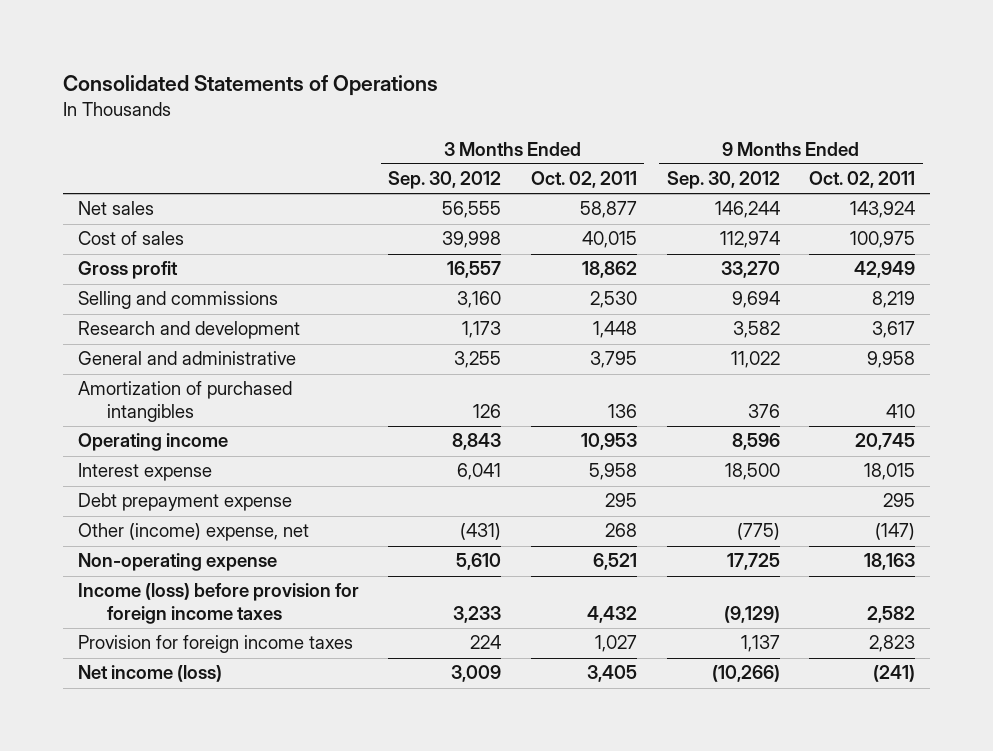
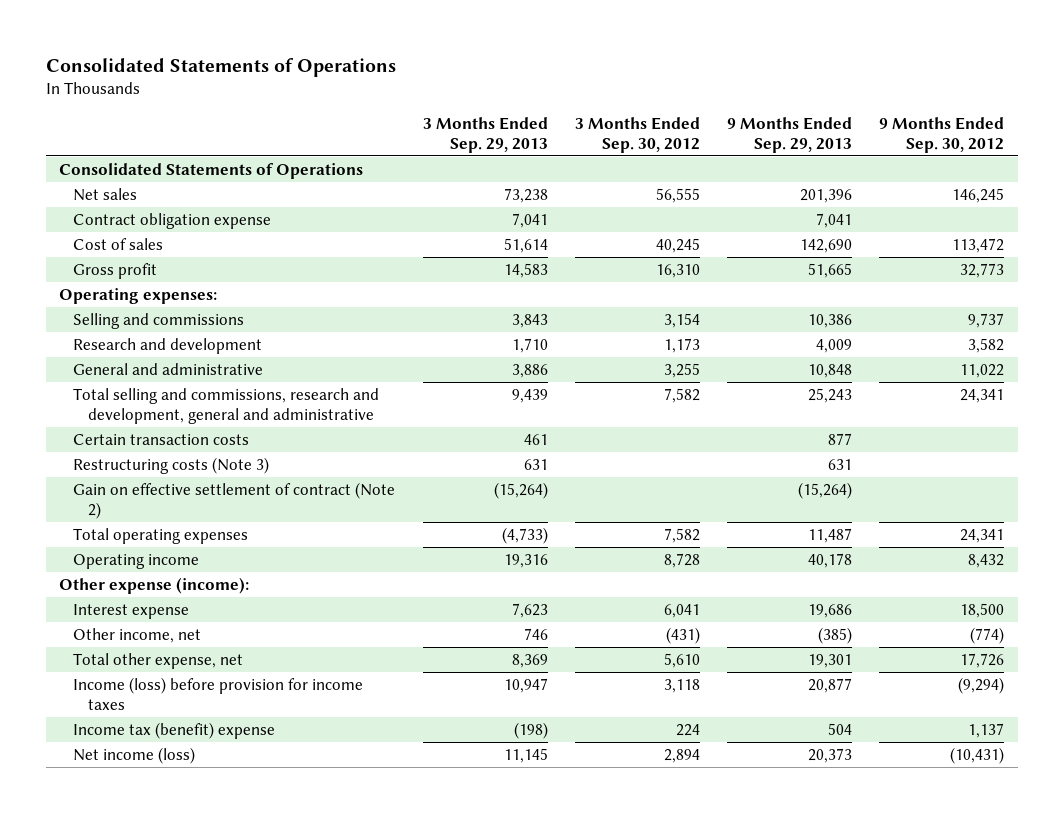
[530,171,637,189] Oct. 02, 2011 -> none
[809,171,916,189] Oct. 02, 2011 -> none
none -> [422,117,548,153] 3 Months Ended Sep. 29, 2013
none -> [727,117,853,153] 9 Months Ended Sep. 29, 2013
none -> [59,162,364,179] Consolidated Statements of Operations
[714,201,780,219] 146,244 -> [952,187,1005,203] 146,245
none -> [73,212,272,229] Contract obligation expense
[442,231,502,249] 39,998 -> [655,237,700,253] 40,245
[719,231,780,249] 112,974 -> [952,237,1005,253] 113,472
[447,261,502,279] 16,557 -> [655,263,700,278] 16,310
[720,261,780,279] 33,270 -> [960,262,1005,278] 32,773
none -> [59,287,218,304] Operating expenses:
[457,291,502,309] 3,160 -> [663,312,700,328] 3,154
[731,291,780,309] 9,694 -> [968,312,1005,328] 9,737
[77,381,292,422] Amortization of purchased intangibles -> none
none -> [73,387,380,424] Total selling and commissions, research and development, general and administrative
none -> [73,433,250,445] Certain transaction costs
none -> [73,456,270,474] Restructuring costs (Note 3)
none -> [73,481,396,519] Gain on effective settlement of contract (Note 2)
none -> [73,527,249,544] Total operating expenses
[452,433,502,451] 8,843 -> [663,552,700,568] 8,728
[731,433,780,451] 8,596 -> [968,553,1005,568] 8,432
none -> [59,576,250,594] Other expense (income):
[77,493,292,512] Debt prepayment expense -> none
[77,553,277,572] Non-operating expense -> none
[77,523,309,542] Other (income) expense, net -> [73,627,202,643] Other income, net
[736,523,780,541] (775) -> [970,626,1005,644] (774)
none -> [73,652,244,669] Total other expense, net
[77,583,359,624] Income (loss) before provision for foreign income taxes -> [73,676,364,710] Income (loss) before provision for income taxes
[453,605,502,623] 3,233 -> [663,678,700,693] 3,118
[723,605,780,623] (9,129) -> [958,676,1005,694] (9,294)
[77,635,353,654] Provision for foreign income taxes -> [73,721,276,739] Income tax (benefit) expense
[451,665,502,683] 3,009 -> [663,748,700,763] 2,894
[711,665,780,683] (10,266) -> [950,746,1005,764] (10,431)

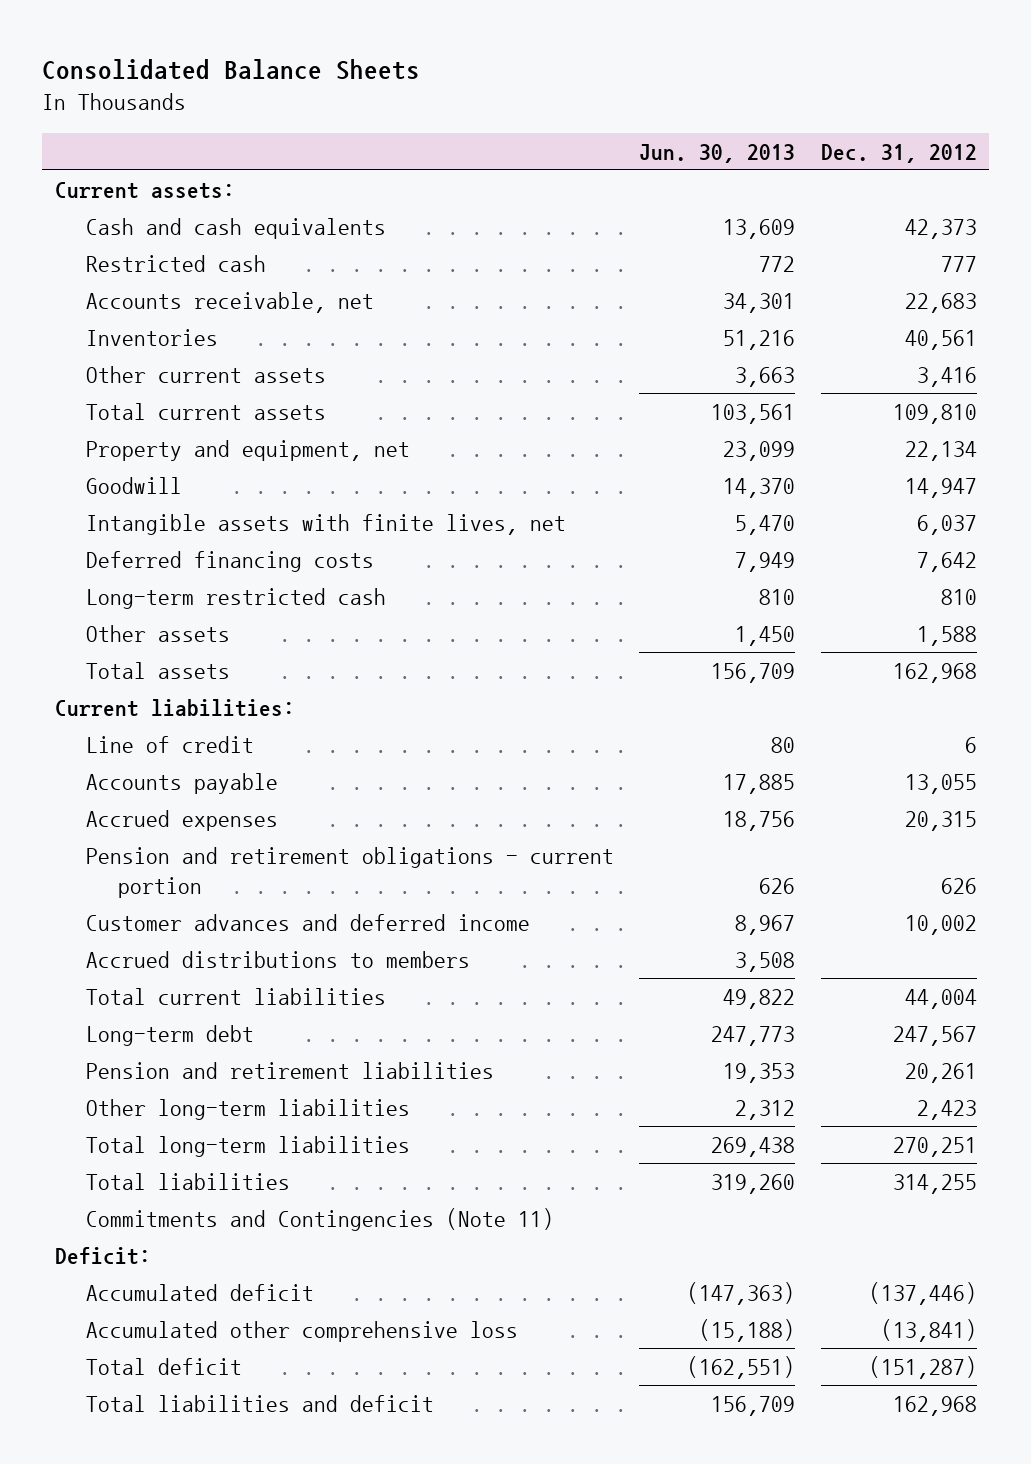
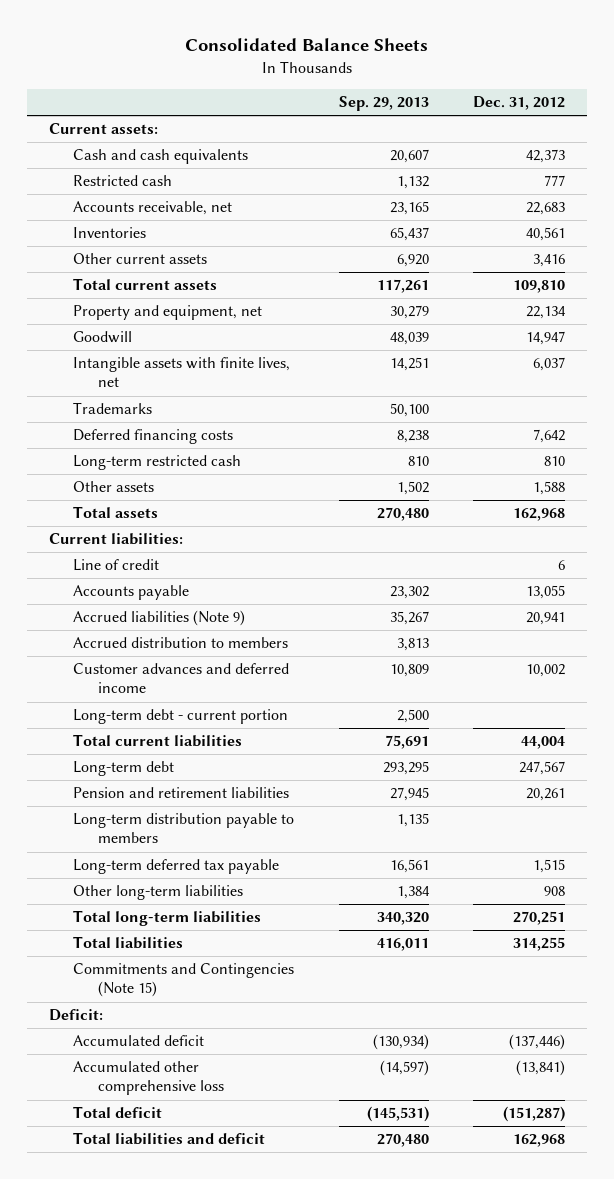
[639,143,796,163] Jun. 30, 2013 -> none
none -> [338,96,429,112] Sep. 29, 2013
none -> [73,402,153,415] Trademarks
[86,846,615,898] Pension and retirement obligations - current portion -> none
[86,809,279,831] Accrued expenses -> [73,610,246,627] Accrued liabilities (Note 9)
[904,810,977,831] 20,315 -> [526,612,566,626] 20,941
none -> [73,637,289,649] Accrued distribution to members
[86,950,471,968] Accrued distributions to members -> none
none -> [73,709,289,725] Long-term debt - current portion
none -> [73,813,295,844] Long-term distribution payable to members
none -> [73,859,280,875] Long-term deferred tax payable
[916,1099,977,1120] 2,423 -> [544,886,566,897] 908
[86,1207,555,1231] Commitments and Contingencies (Note 11) -> [73,963,295,998] Commitments and Contingencies (Note 15)

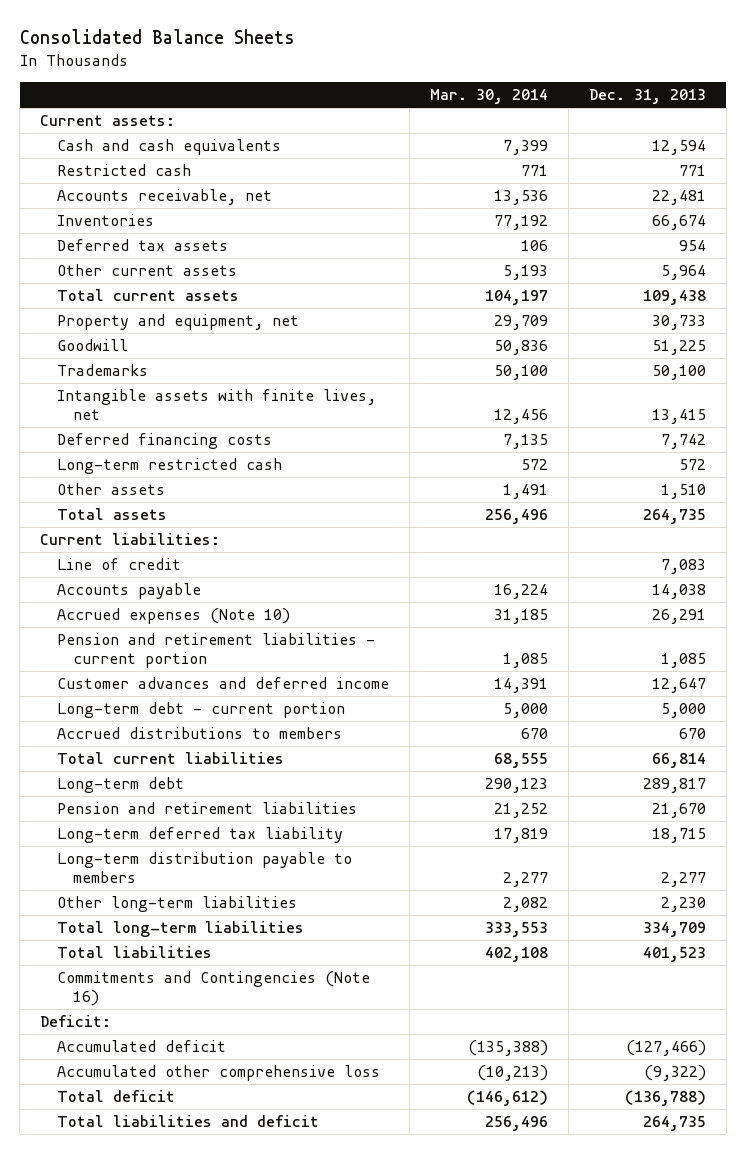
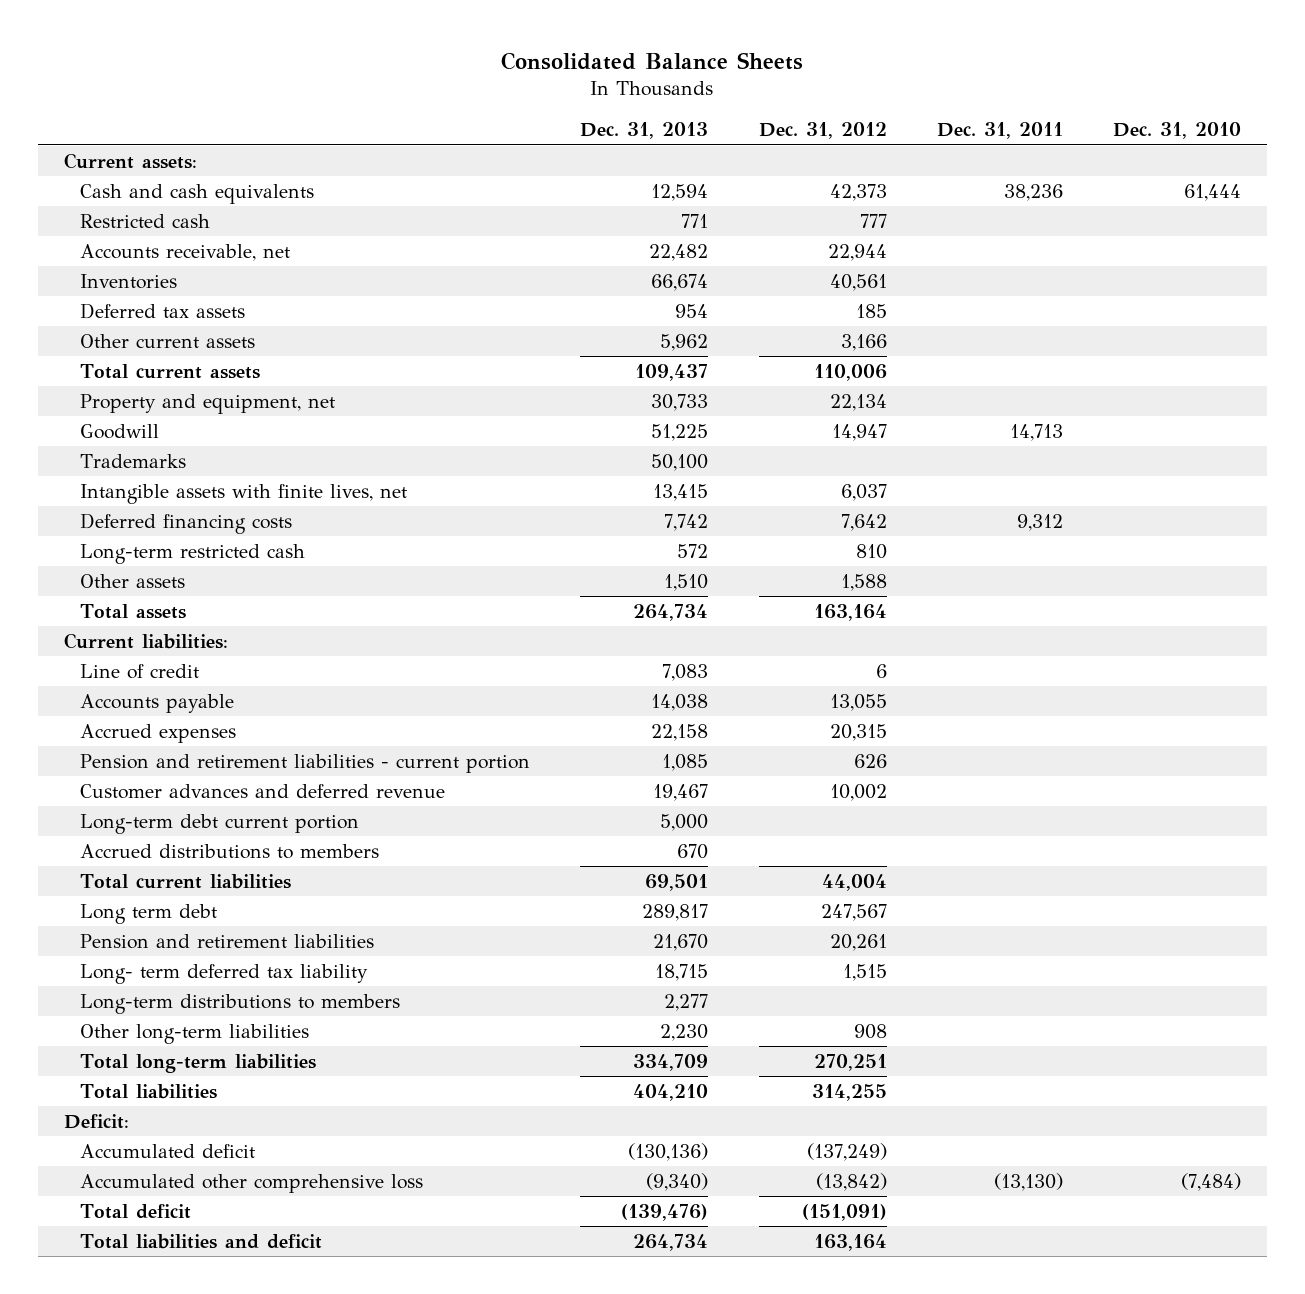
[429,89,548,105] Mar. 30, 2014 -> none
none -> [758,122,887,140] Dec. 31, 2012
none -> [936,122,1063,140] Dec. 31, 2011
none -> [1113,122,1242,140] Dec. 31, 2010
[651,190,706,206] 22,481 -> [649,243,709,261] 22,482
[660,265,706,281] 5,964 -> [660,333,709,351] 5,962
[642,290,706,306] 109,438 -> [635,363,709,381] 109,437
[642,509,706,525] 264,735 -> [633,603,709,621] 264,734
[56,608,290,625] Accrued expenses (Note 10) -> [79,723,236,743] Accrued expenses
[651,609,706,625] 26,291 -> [651,723,709,741] 22,158
[56,677,389,690] Customer advances and deferred income -> [79,783,445,799] Customer advances and deferred revenue
[651,678,706,694] 12,647 -> [653,783,709,801] 19,467
[56,702,345,719] Long-term debt - current portion -> [79,813,359,834] Long-term debt current portion
[651,753,706,769] 66,814 -> [645,873,709,891] 69,501
[56,777,184,794] Long-term debt -> [79,903,217,924] Long term debt
[56,827,343,844] Long-term deferred tax liability -> [79,963,368,984] Long- term deferred tax liability
[56,852,352,884] Long-term distribution payable to members -> [79,993,400,1014] Long-term distributions to members
[56,971,370,1007] Commitments and Contingencies (Note 16) -> none
[642,947,706,963] 401,523 -> [633,1083,709,1101] 404,210
[625,1040,706,1057] (127,466) -> [628,1142,709,1161] (130,136)
[643,1065,706,1082] (9,322) -> [646,1172,709,1191] (9,340)
[624,1090,706,1107] (136,788) -> [621,1203,709,1221] (139,476)
[642,1116,706,1132] 264,735 -> [633,1233,709,1251] 264,734

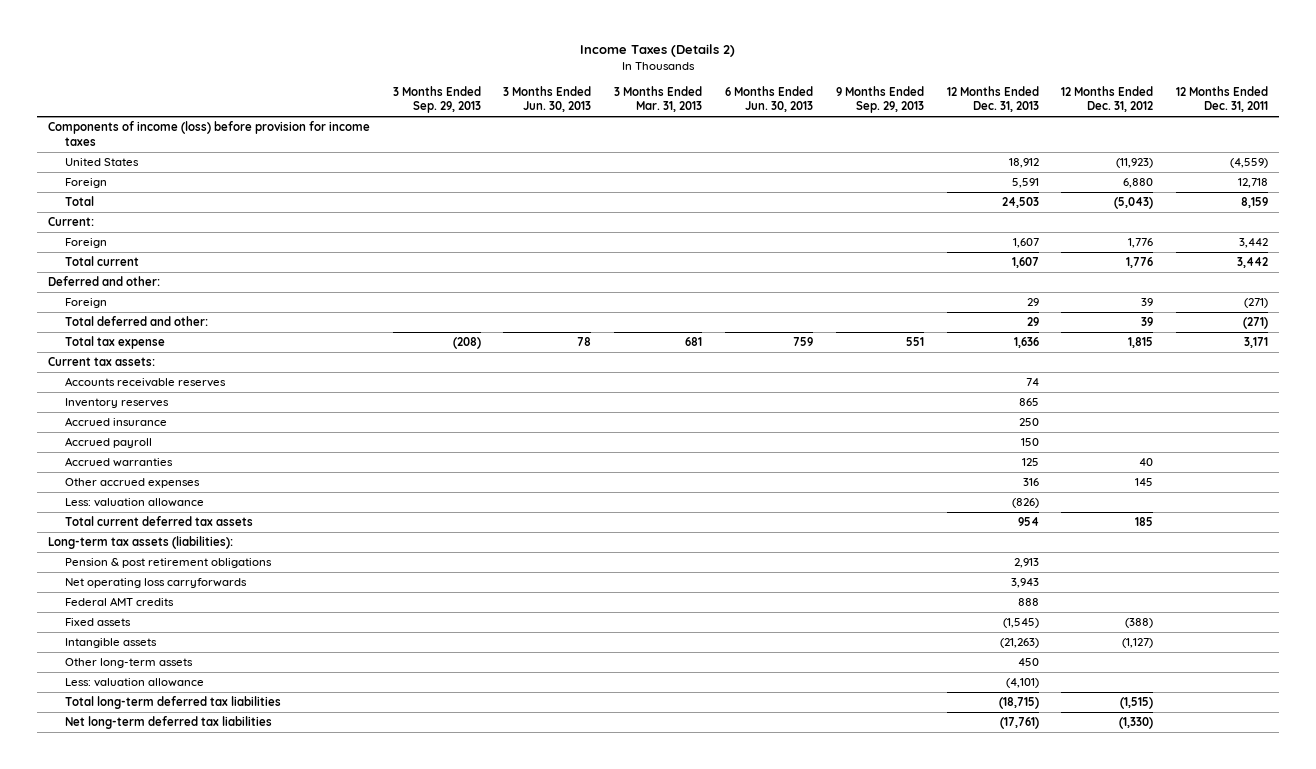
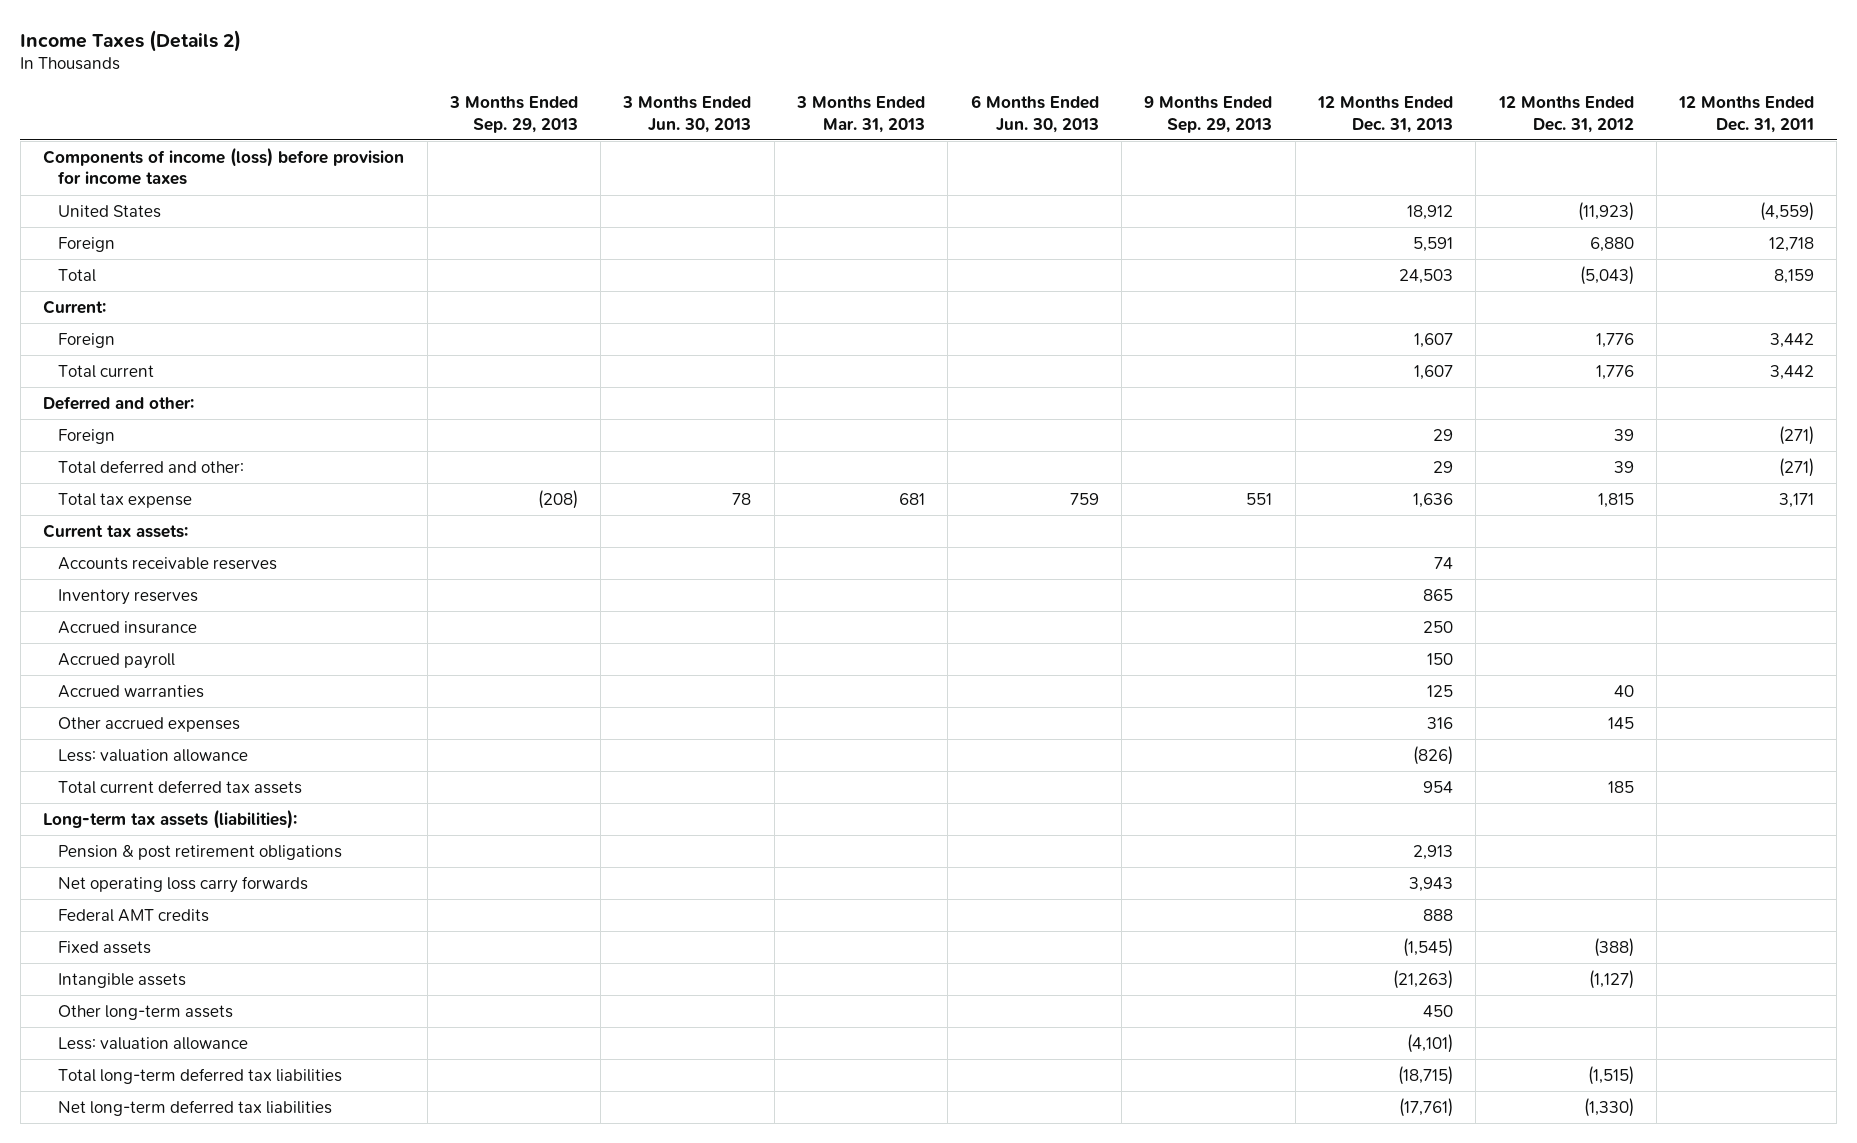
[64,578,247,589] Net operating loss carryforwards -> [58,875,309,893] Net operating loss carry forwards

